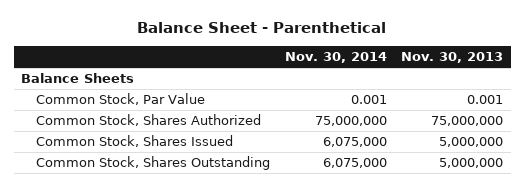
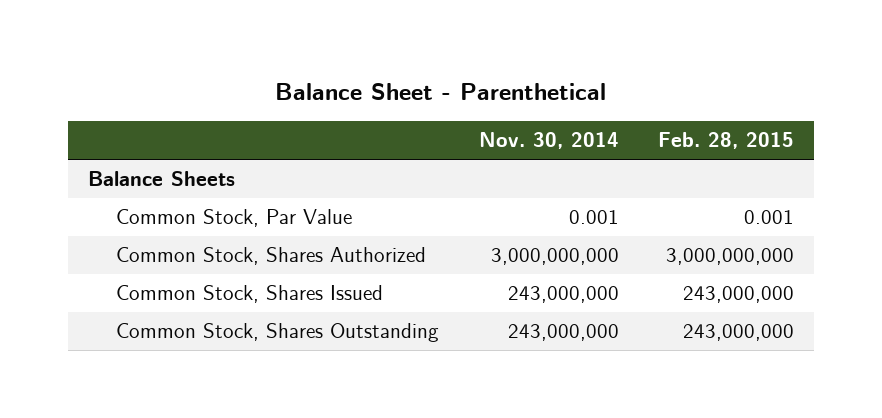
[401,52,504,64] Nov. 30, 2013 -> none
none -> [658,132,795,150] Feb. 28, 2015
[314,116,387,127] 75,000,000 -> [490,248,619,266] 3,000,000,000
[322,137,387,148] 6,075,000 -> [507,286,619,304] 243,000,000
[322,158,387,169] 6,075,000 -> [507,324,619,342] 243,000,000

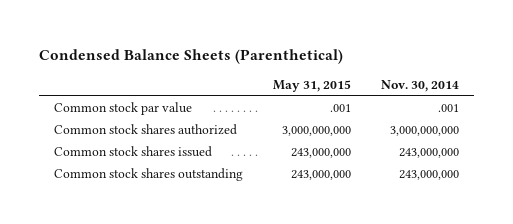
[274,83,606,101] Balance Sheet - Parenthetical -> [39,49,344,65] Condensed Balance Sheets (Parenthetical)
[658,132,795,150] Feb. 28, 2015 -> none
none -> [272,80,351,93] May 31, 2015
[87,171,235,187] Balance Sheets -> none
[115,209,352,228] Common Stock, Par Value -> [54,102,193,116] Common stock par value
[568,210,619,225] 0.001 -> [437,104,459,113] .001
[115,247,426,266] Common Stock, Shares Authorized -> [54,124,238,136] Common stock shares authorized
[115,285,383,304] Common Stock, Shares Issued -> [54,146,213,158] Common stock shares issued
[115,323,439,343] Common Stock, Shares Outstanding -> [54,168,244,182] Common stock shares outstanding

